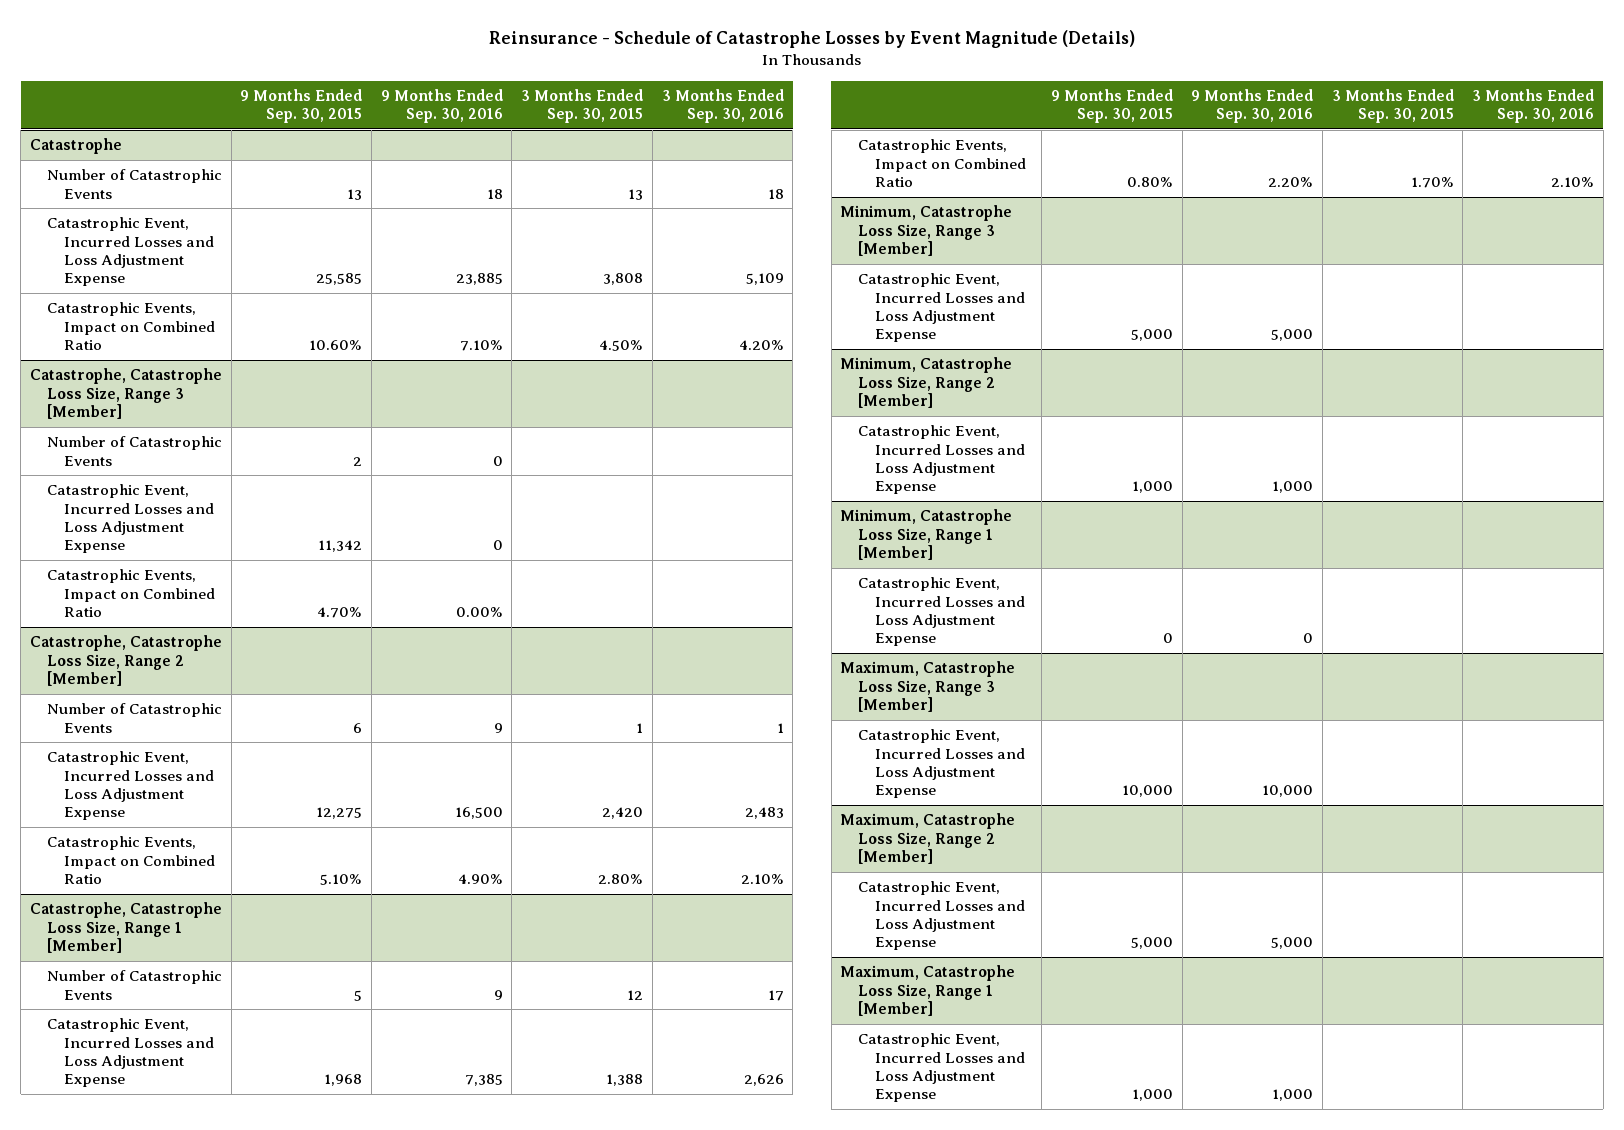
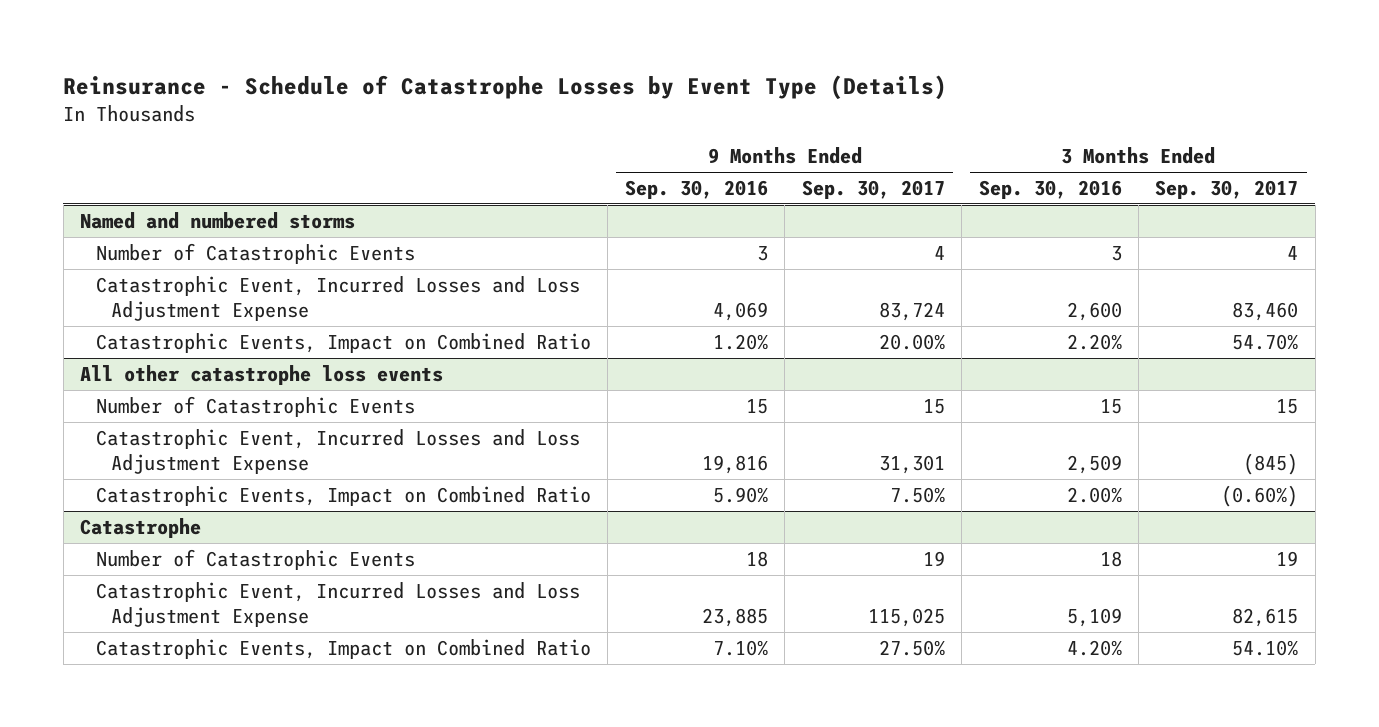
[488,30,1135,49] Reinsurance - Schedule of Catastrophe Losses by Event Magnitude (Details) -> [63,75,948,101] Reinsurance - Schedule of Catastrophe Losses by Event Type (Details)
[240,88,363,124] 9 Months Ended Sep. 30, 2015 -> none
[521,88,644,124] 3 Months Ended Sep. 30, 2015 -> none
none -> [801,179,945,199] Sep. 30, 2017
none -> [1155,179,1299,199] Sep. 30, 2017
none -> [80,211,356,229] Named and numbered storms
none -> [95,242,415,264] Number of Catastrophic Events
none -> [95,275,580,322] Catastrophic Event, Incurred Losses and Loss Adjustment Expense
none -> [95,332,591,353] Catastrophic Events, Impact on Combined Ratio
none -> [80,364,444,385] All other catastrophe loss events
none -> [95,395,415,417] Number of Catastrophic Events
none -> [95,428,580,475] Catastrophic Event, Incurred Losses and Loss Adjustment Expense
none -> [95,485,591,506] Catastrophic Events, Impact on Combined Ratio
[29,368,222,420] Catastrophe, Catastrophe Loss Size, Range 3 [Member] -> none
[47,436,223,466] Number of Catastrophic Events -> none
[47,484,215,554] Catastrophic Event, Incurred Losses and Loss Adjustment Expense -> none
[47,569,216,618] Catastrophic Events, Impact on Combined Ratio -> none
[29,635,222,687] Catastrophe, Catastrophe Loss Size, Range 2 [Member] -> none
[47,703,223,733] Number of Catastrophic Events -> none
[47,751,215,821] Catastrophic Event, Incurred Losses and Loss Adjustment Expense -> none
[47,836,216,885] Catastrophic Events, Impact on Combined Ratio -> none
[29,902,222,954] Catastrophe, Catastrophe Loss Size, Range 1 [Member] -> none
[47,970,223,1000] Number of Catastrophic Events -> none
[47,1018,215,1088] Catastrophic Event, Incurred Losses and Loss Adjustment Expense -> none
[857,139,1026,188] Catastrophic Events, Impact on Combined Ratio -> none
[840,205,1013,257] Minimum, Catastrophe Loss Size, Range 3 [Member] -> none
[857,273,1025,343] Catastrophic Event, Incurred Losses and Loss Adjustment Expense -> none
[840,357,1013,409] Minimum, Catastrophe Loss Size, Range 2 [Member] -> none
[857,425,1025,495] Catastrophic Event, Incurred Losses and Loss Adjustment Expense -> none
[840,509,1013,561] Minimum, Catastrophe Loss Size, Range 1 [Member] -> none
[857,577,1025,647] Catastrophic Event, Incurred Losses and Loss Adjustment Expense -> none
[840,661,1016,713] Maximum, Catastrophe Loss Size, Range 3 [Member] -> none
[857,729,1025,799] Catastrophic Event, Incurred Losses and Loss Adjustment Expense -> none
[840,813,1016,865] Maximum, Catastrophe Loss Size, Range 2 [Member] -> none
[857,881,1025,951] Catastrophic Event, Incurred Losses and Loss Adjustment Expense -> none
[840,965,1016,1017] Maximum, Catastrophe Loss Size, Range 1 [Member] -> none
[857,1033,1025,1103] Catastrophic Event, Incurred Losses and Loss Adjustment Expense -> none

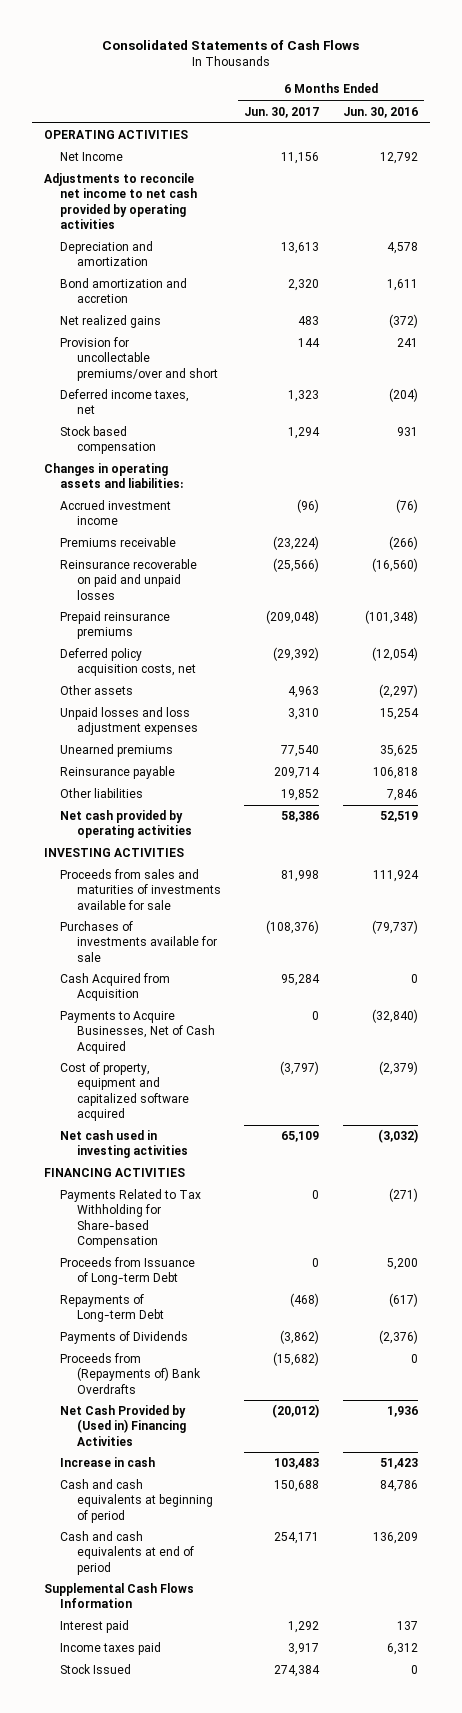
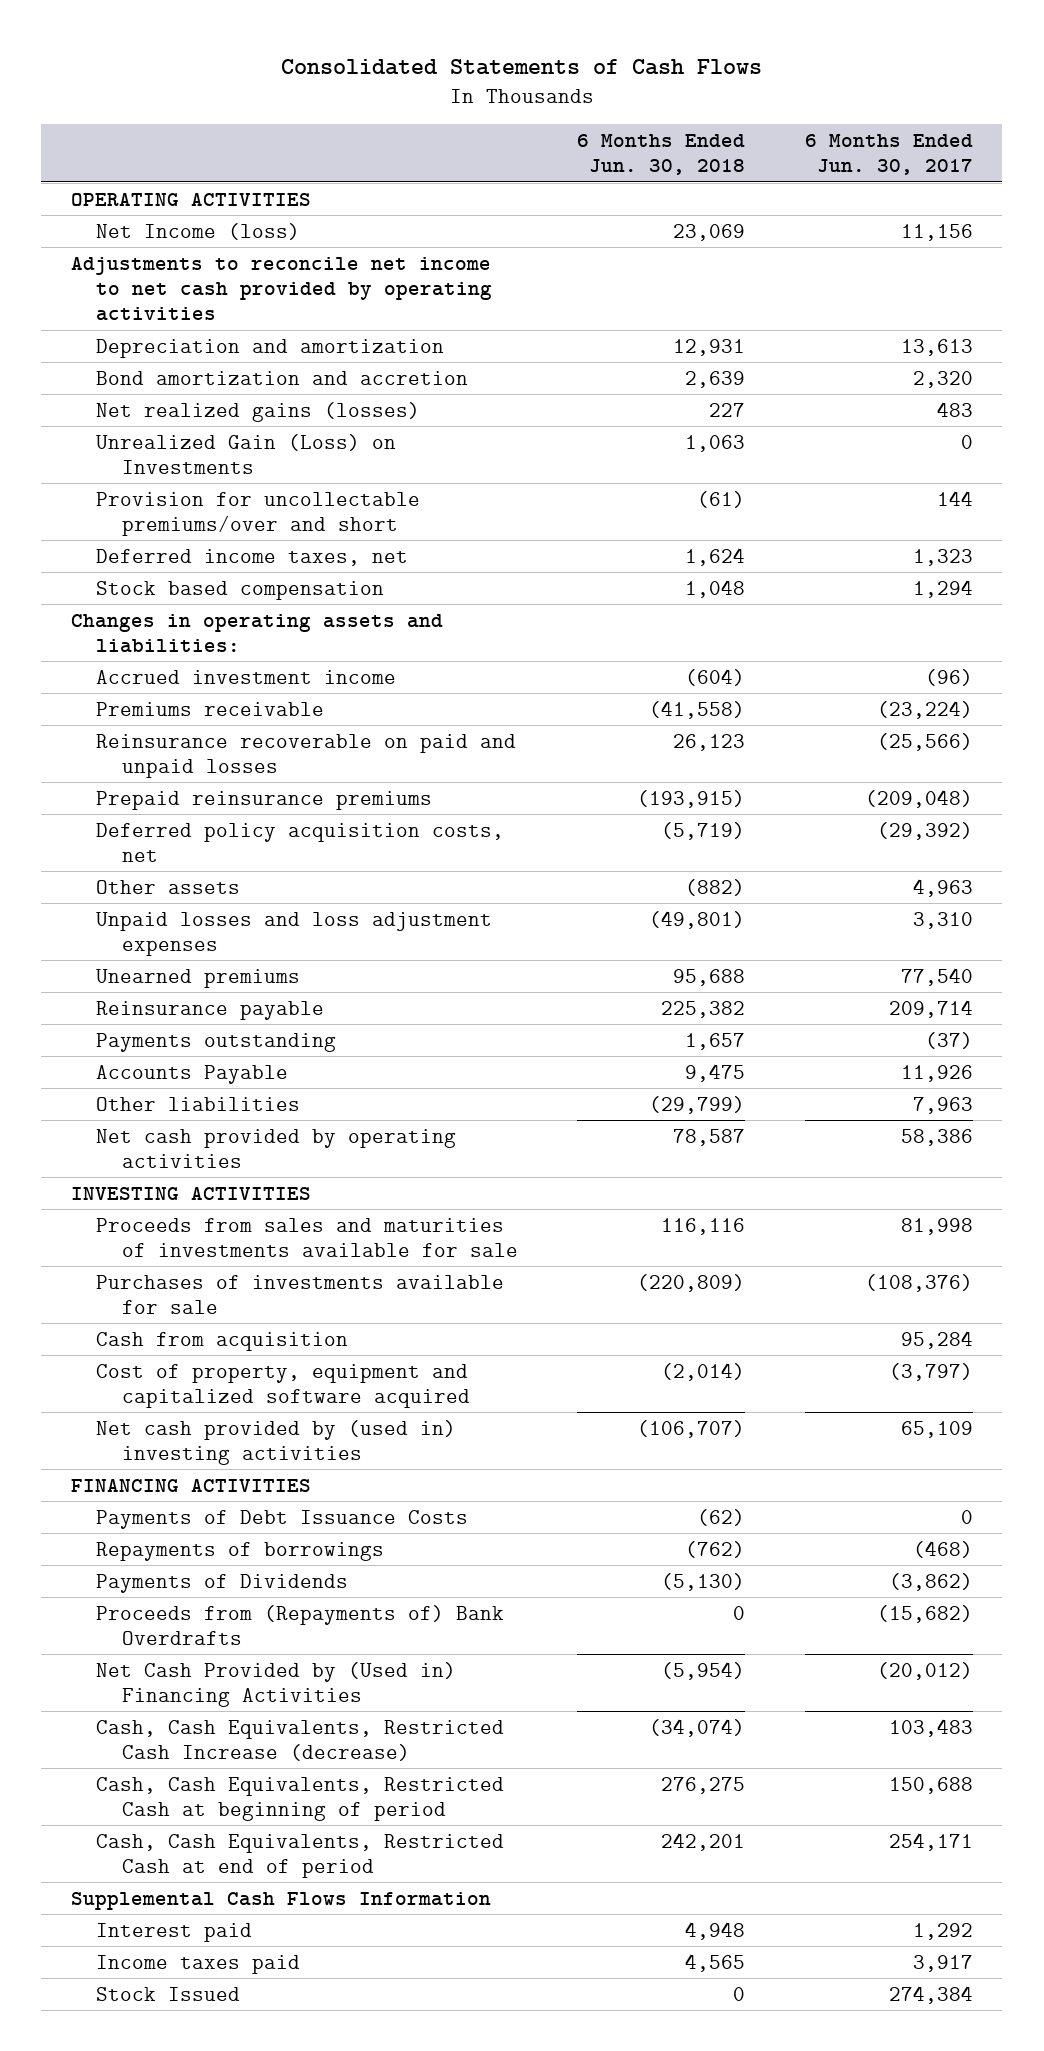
[343,106,419,118] Jun. 30, 2016 -> none
none -> [577,134,746,176] 6 Months Ended Jun. 30, 2018
[60,152,124,162] Net Income -> [96,222,301,240] Net Income (loss)
[60,315,162,329] Net realized gains -> [96,401,421,422] Net realized gains (losses)
none -> [96,433,397,474] Unrealized Gain (Loss) on Investments
none -> [96,1032,337,1052] Payments outstanding
none -> [96,1064,289,1084] Accounts Payable
[281,789,320,802] 19,852 -> [912,1096,973,1114] 7,963
[60,1011,215,1054] Payments to Acquire Businesses, Net of Cash Acquired -> none
[60,973,171,1002] Cash Acquired from Acquisition -> [96,1331,349,1351] Cash from acquisition
[60,1130,188,1159] Net cash used in investing activities -> [96,1419,457,1465] Net cash provided by (used in) investing activities
[60,1189,202,1248] Payments Related to Tax Withholding for Share-based Compensation -> none
[60,1257,196,1286] Proceeds from Issuance of Long-term Debt -> none
none -> [96,1509,469,1529] Payments of Debt Issuance Costs
[60,1294,164,1323] Repayments of Long-term Debt -> [96,1541,385,1561] Repayments of borrowings
[60,1457,156,1468] Increase in cash -> [96,1719,505,1761] Cash, Cash Equivalents, Restricted Cash Increase (decrease)
[60,1479,213,1523] Cash and cash equivalents at beginning of period -> [96,1776,505,1821] Cash, Cash Equivalents, Restricted Cash at beginning of period
[60,1531,194,1575] Cash and cash equivalents at end of period -> [96,1833,505,1878] Cash, Cash Equivalents, Restricted Cash at end of period

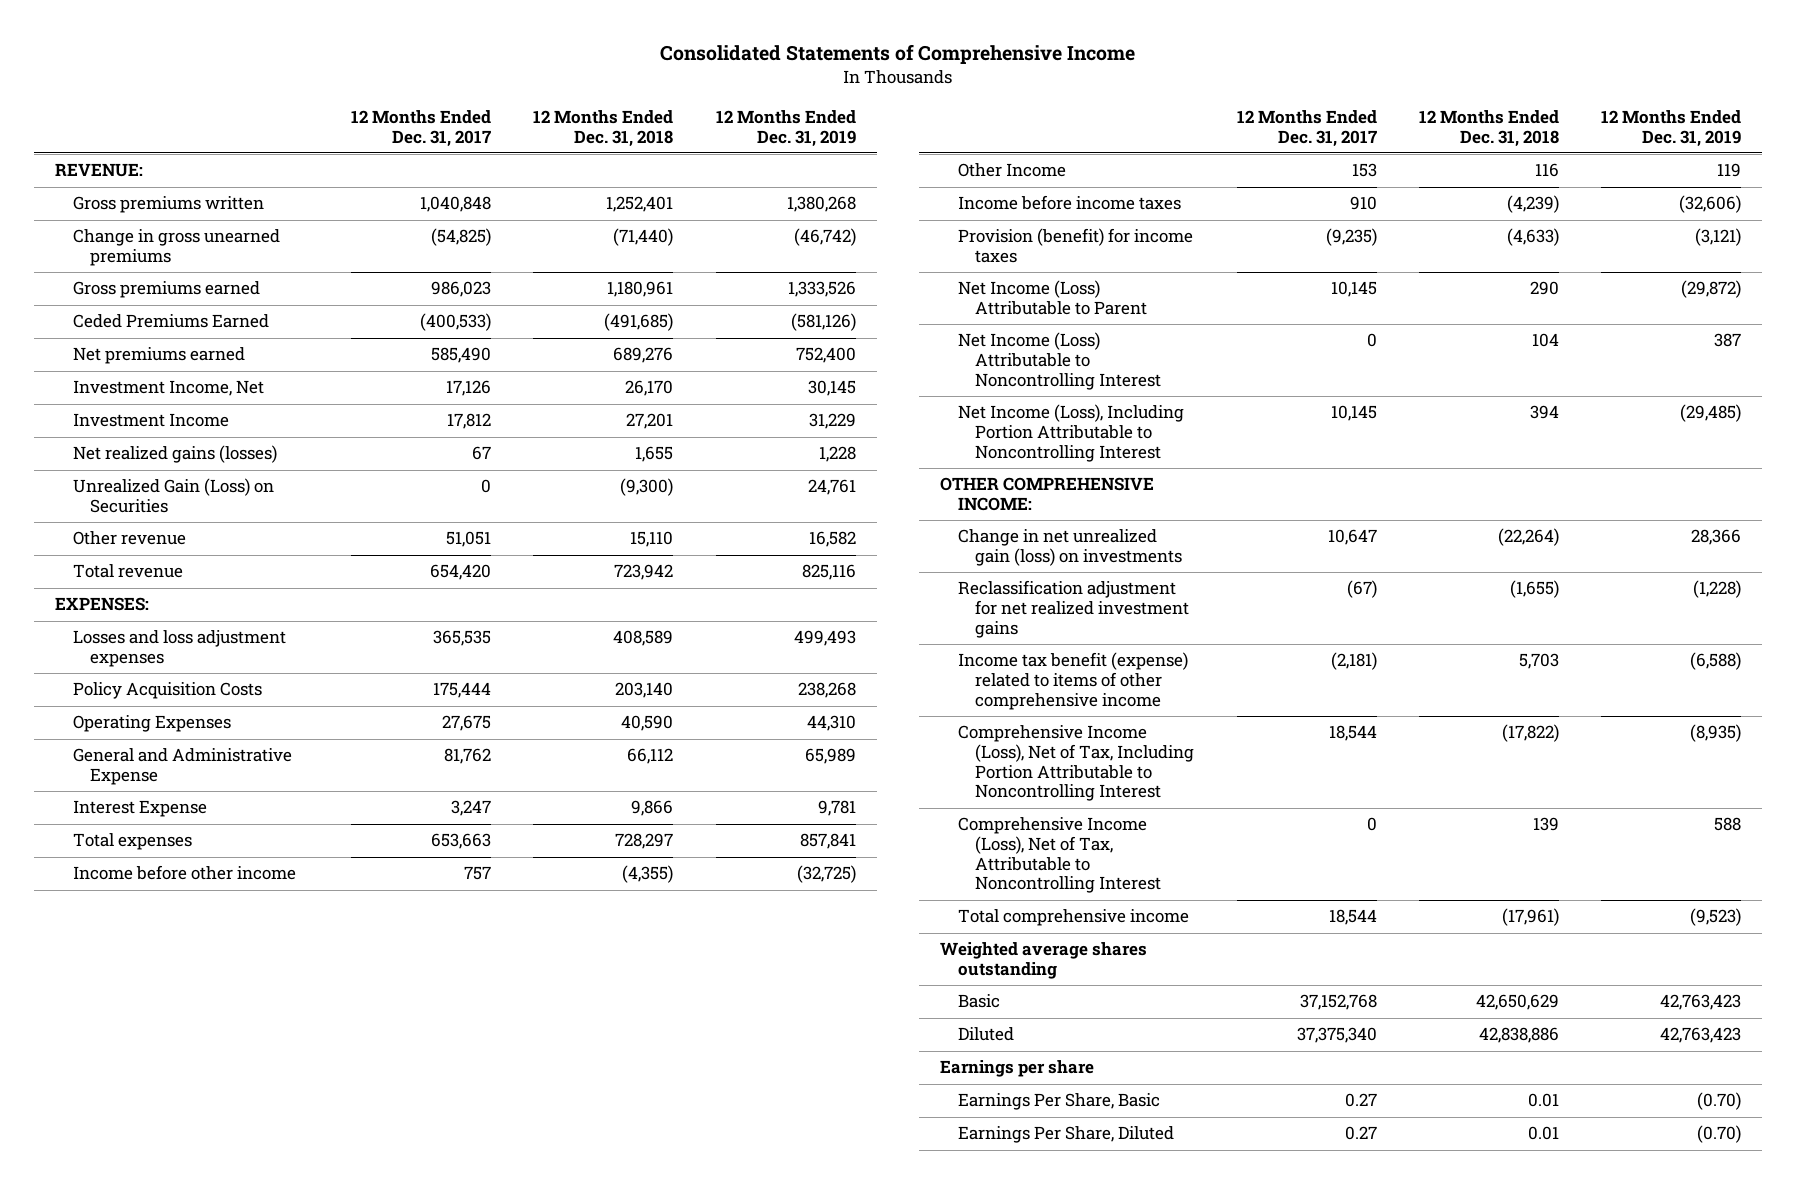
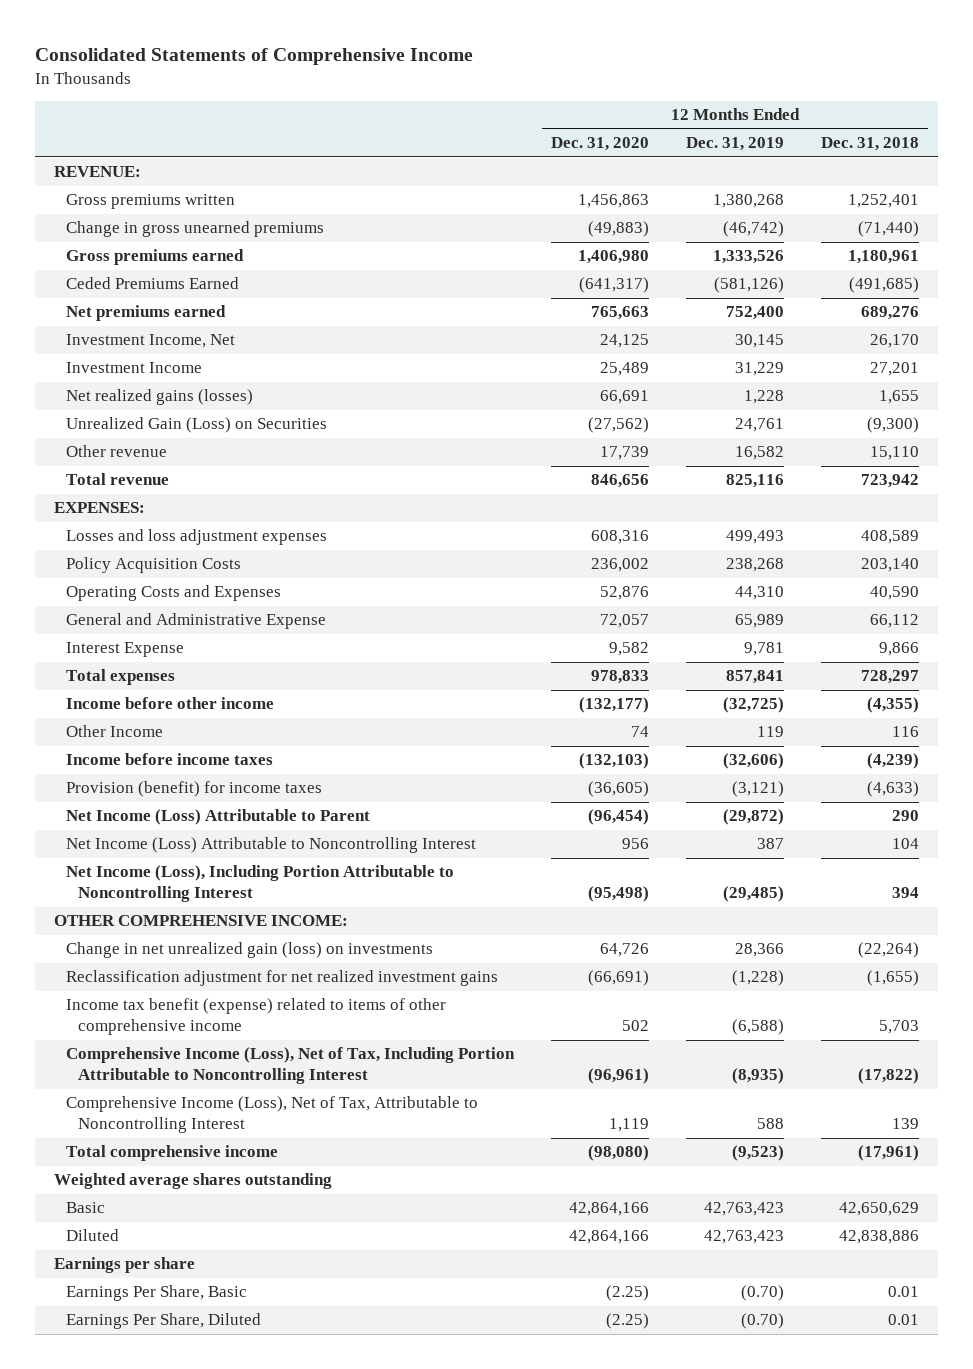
[351,109,492,147] 12 Months Ended Dec. 31, 2017 -> none
none -> [551,137,650,152] Dec. 31, 2020
[72,715,231,733] Operating Expenses -> [65,585,281,602] Operating Costs and Expenses

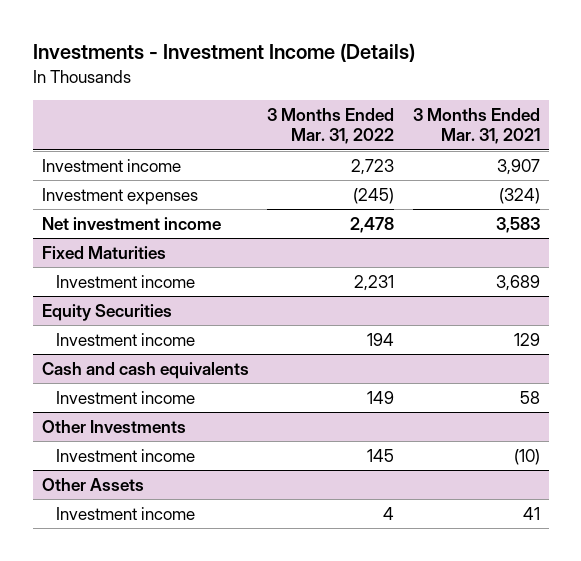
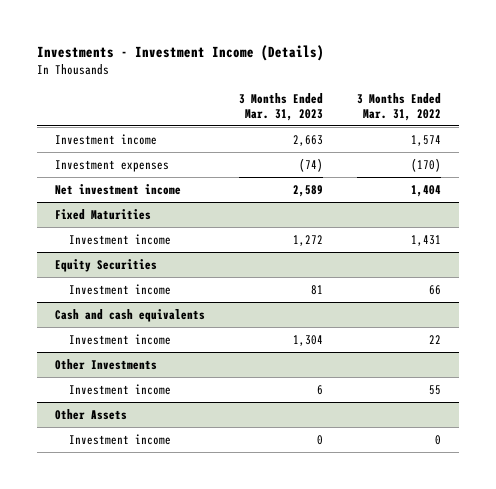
[412,107,540,145] 3 Months Ended Mar. 31, 2021 -> none
none -> [239,92,324,121] 3 Months Ended Mar. 31, 2023
[351,158,395,175] 2,723 -> [411,134,442,146] 1,574
[353,187,395,204] (245) -> [411,157,442,172] (170)
[350,216,395,233] 2,478 -> [411,184,442,197] 1,404
[354,274,395,291] 2,231 -> [411,234,442,246] 1,431
[367,332,395,346] 194 -> [429,284,442,295] 66
[367,390,395,404] 149 -> [429,334,442,344] 22
[367,448,395,462] 145 -> [429,384,442,395] 55
[383,506,395,520] 4 -> [435,434,442,445] 0

